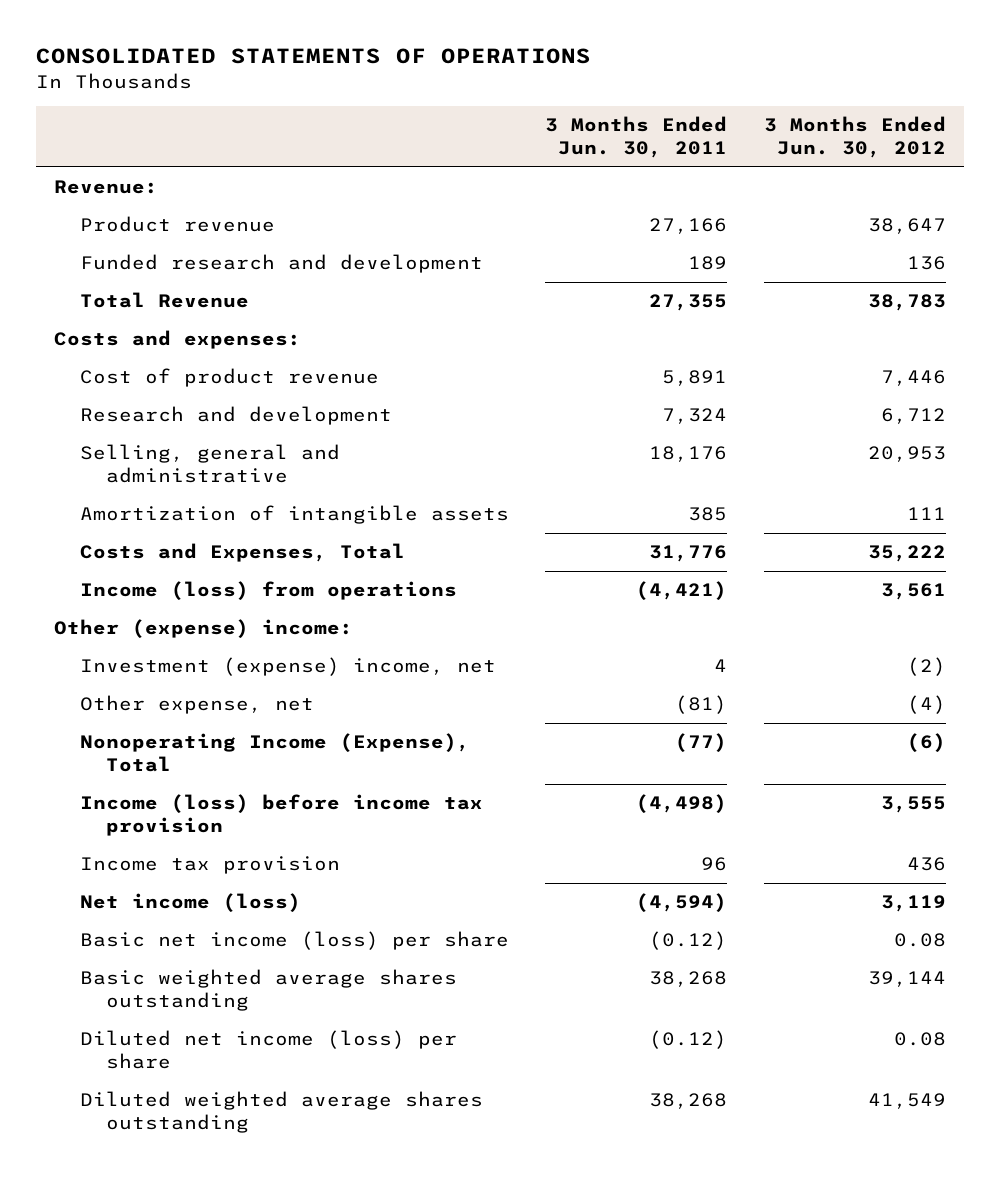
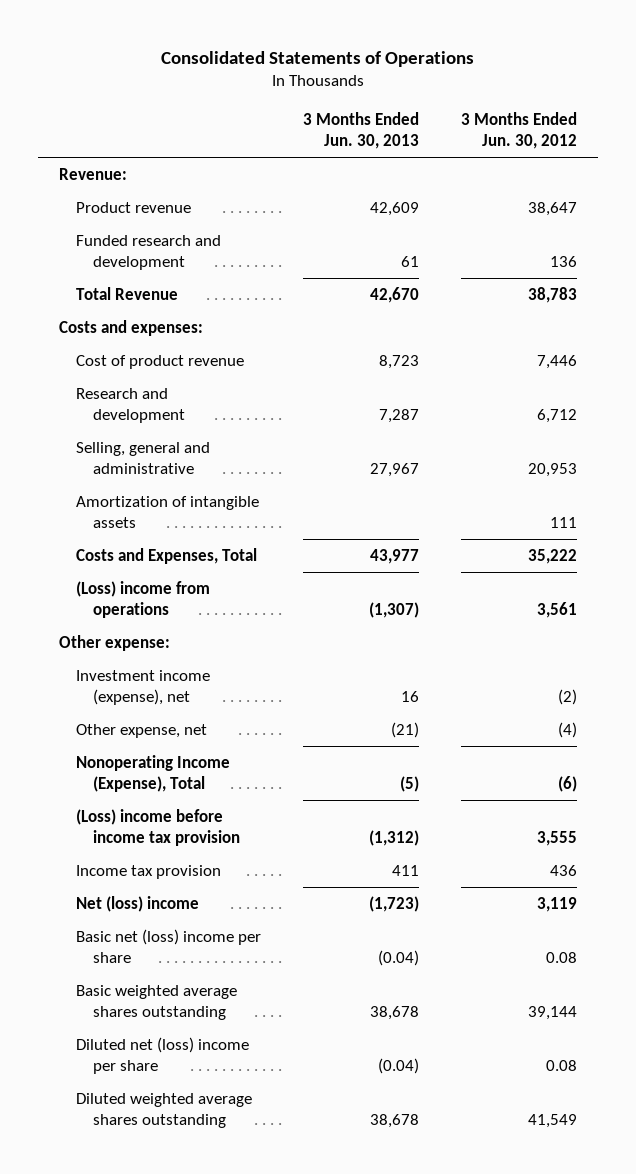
[35,48,591,65] CONSOLIDATED STATEMENTS OF OPERATIONS -> [160,50,474,67] Consolidated Statements of Operations
[545,115,728,159] 3 Months Ended Jun. 30, 2011 -> none
none -> [302,112,419,149] 3 Months Ended Jun. 30, 2013
[79,581,457,601] Income (loss) from operations -> [75,581,210,618] (Loss) income from operations
[53,619,353,639] Other (expense) income: -> [59,635,171,652] Other expense:
[79,657,496,677] Investment (expense) income, net -> [75,670,210,705] Investment income (expense), net
[79,794,483,837] Income (loss) before income tax provision -> [75,809,240,846] (Loss) income before income tax provision
[79,893,301,913] Net income (loss) -> [75,896,199,913] Net (loss) income
[79,931,509,951] Basic net income (loss) per share -> [75,929,261,963] Basic net (loss) income per share
[79,1030,457,1070] Diluted net income (loss) per share -> [75,1037,249,1074] Diluted net (loss) income per share

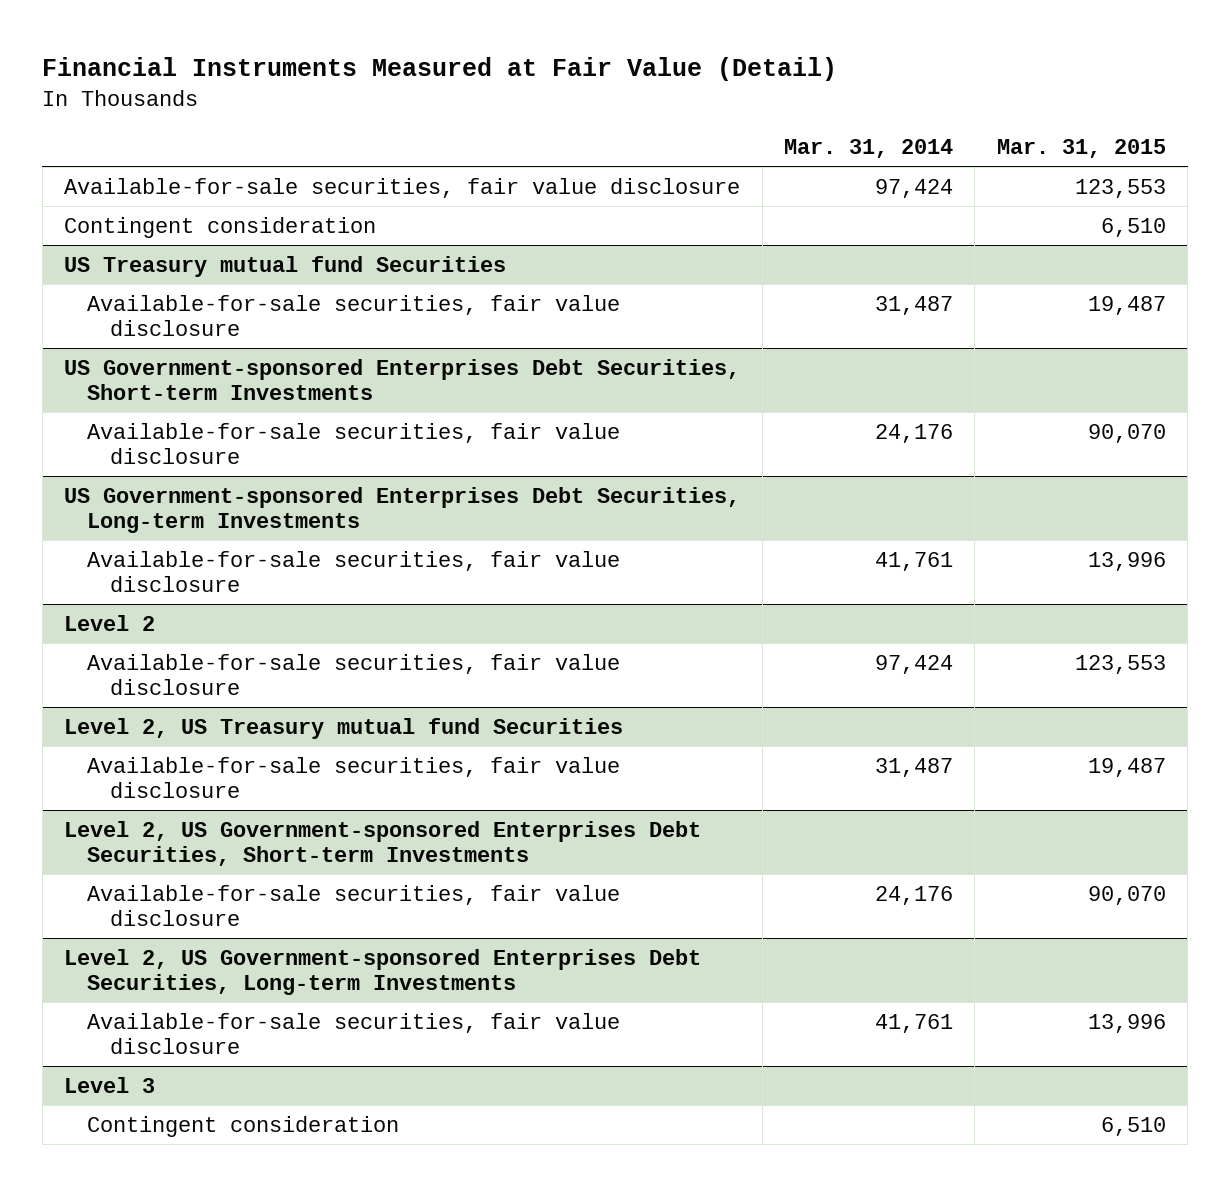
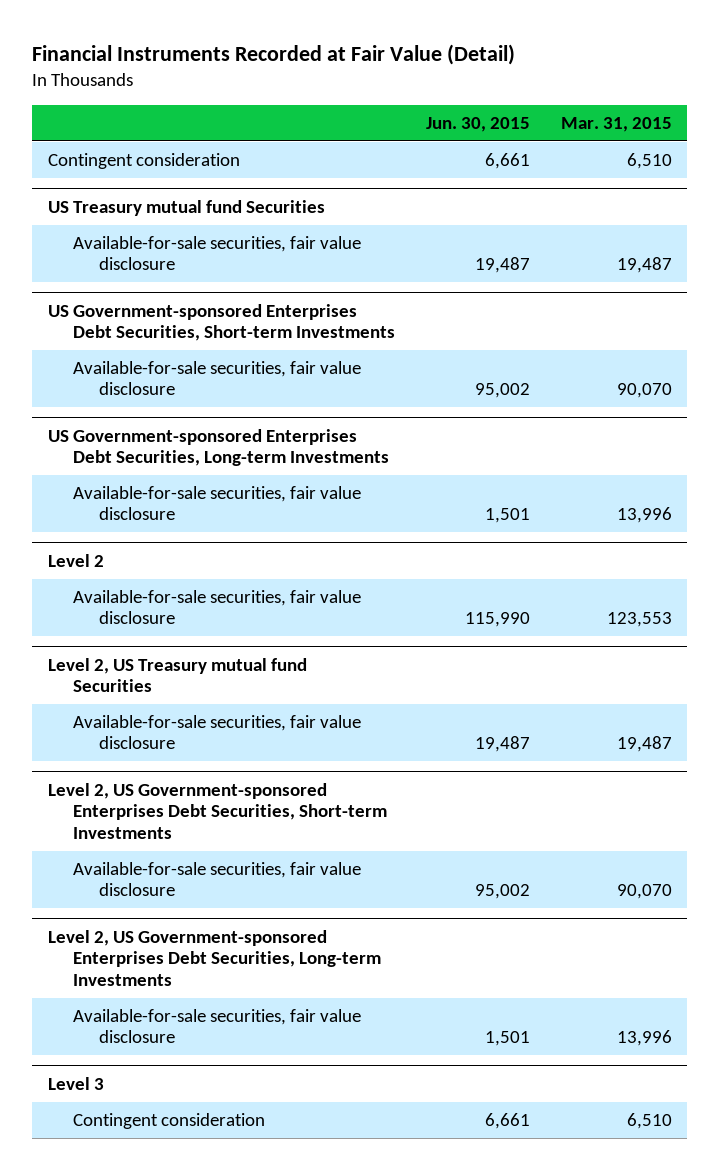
[42,57,838,82] Financial Instruments Measured at Fair Value (Detail) -> [32,44,516,66] Financial Instruments Recorded at Fair Value (Detail)
[783,139,953,159] Mar. 31, 2014 -> none
none -> [425,116,530,132] Jun. 30, 2015
[64,177,741,198] Available-for-sale securities, fair value disclosure -> none

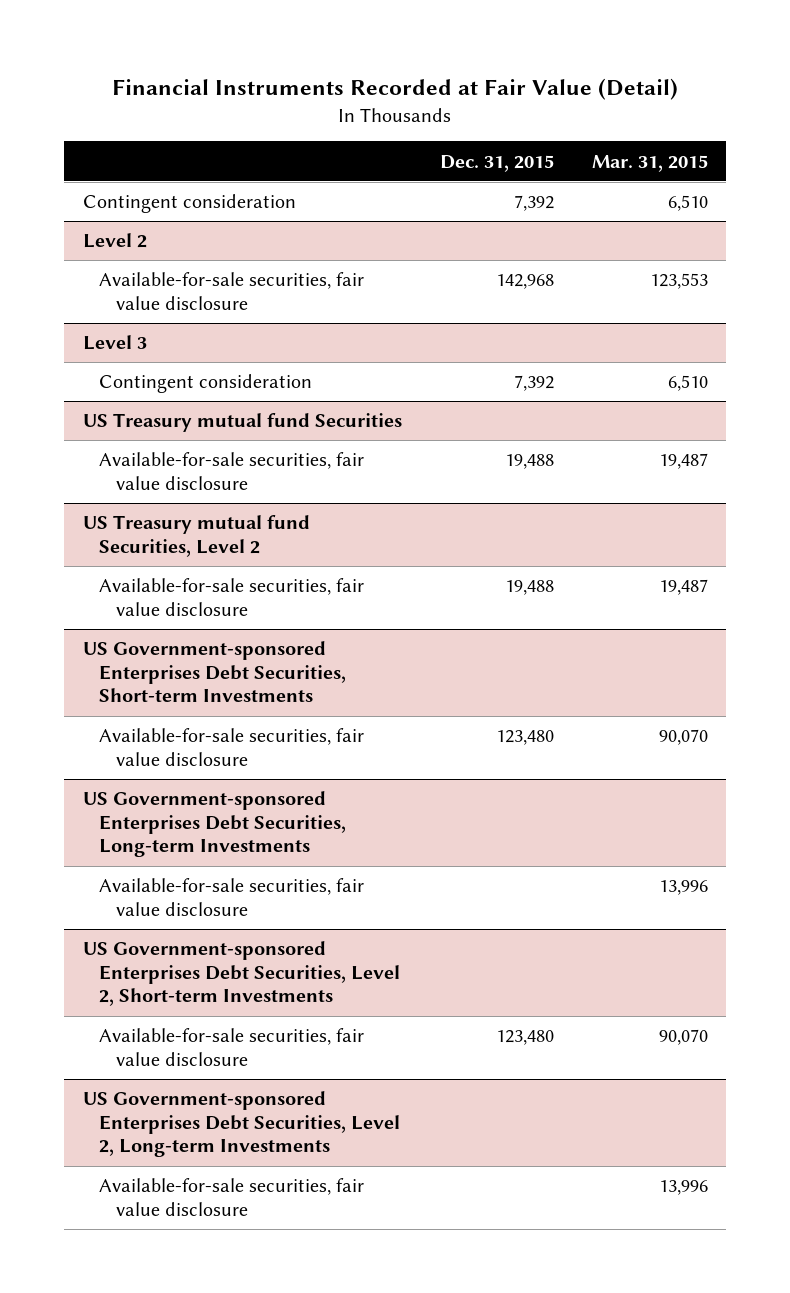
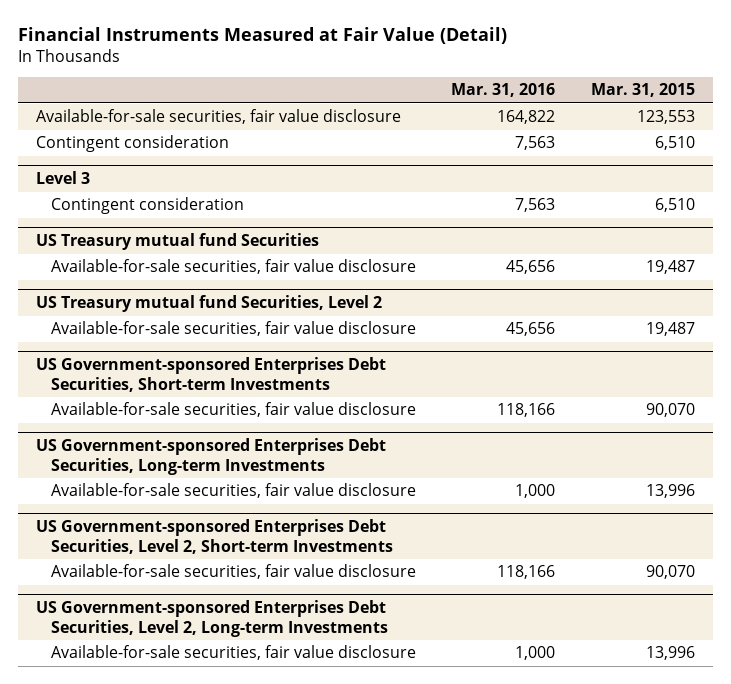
[112,77,679,100] Financial Instruments Recorded at Fair Value (Detail) -> [17,27,507,45] Financial Instruments Measured at Fair Value (Detail)
[439,154,554,172] Dec. 31, 2015 -> none
none -> [451,83,556,98] Mar. 31, 2016
[82,233,147,249] Level 2 -> none
[82,194,296,214] Contingent consideration -> [35,135,229,153] Contingent consideration

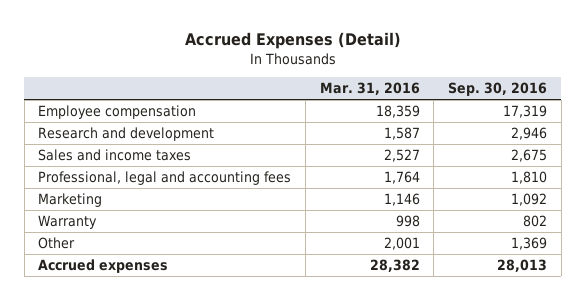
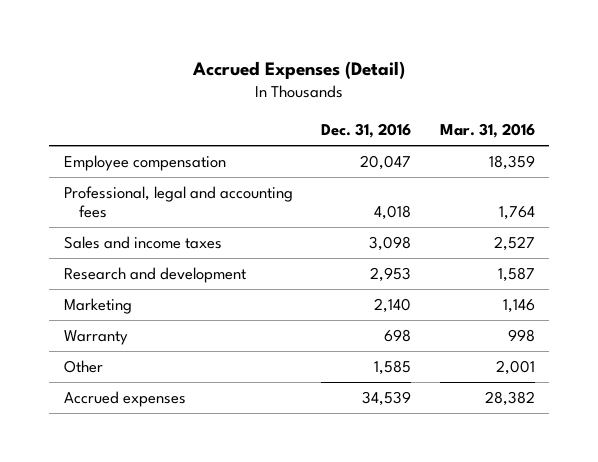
[448,82,548,97] Sep. 30, 2016 -> none
none -> [321,123,412,139] Dec. 31, 2016
[38,148,192,161] Sales and income taxes -> [63,236,222,250] Sales and income taxes
[38,126,215,141] Research and development -> [63,267,246,284] Research and development

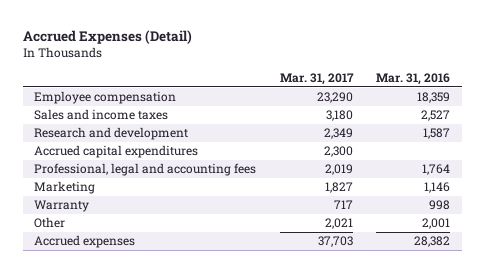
[321,123,412,139] Dec. 31, 2016 -> none
none -> [279,72,354,85] Mar. 31, 2017
none -> [34,145,199,159] Accrued capital expenditures
[63,186,293,219] Professional, legal and accounting fees -> [34,163,257,177] Professional, legal and accounting fees

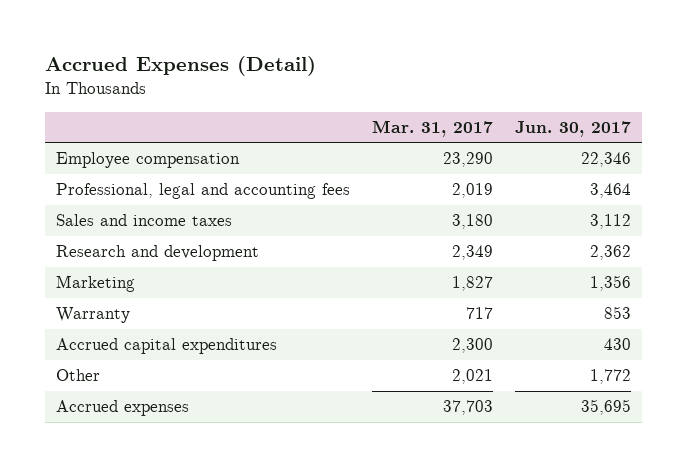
[375,72,450,85] Mar. 31, 2016 -> none
none -> [515,120,632,137] Jun. 30, 2017
[34,163,257,177] Professional, legal and accounting fees -> [55,183,350,200] Professional, legal and accounting fees
[34,145,199,159] Accrued capital expenditures -> [55,338,277,355] Accrued capital expenditures

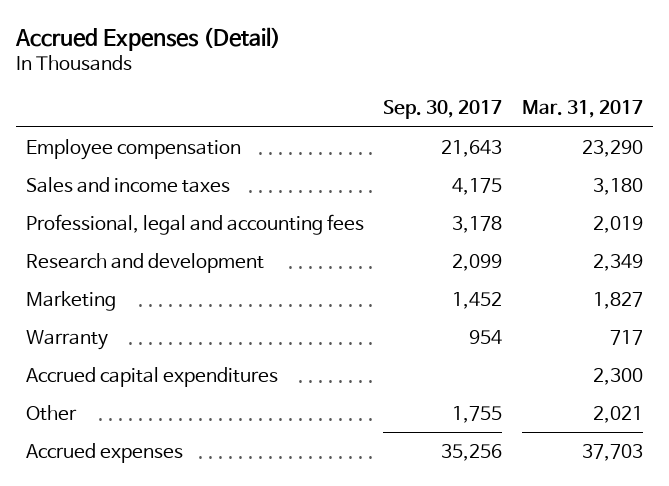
[515,120,632,137] Jun. 30, 2017 -> none
none -> [383,100,503,120] Sep. 30, 2017
[55,183,350,200] Professional, legal and accounting fees -> [26,213,365,235] Professional, legal and accounting fees

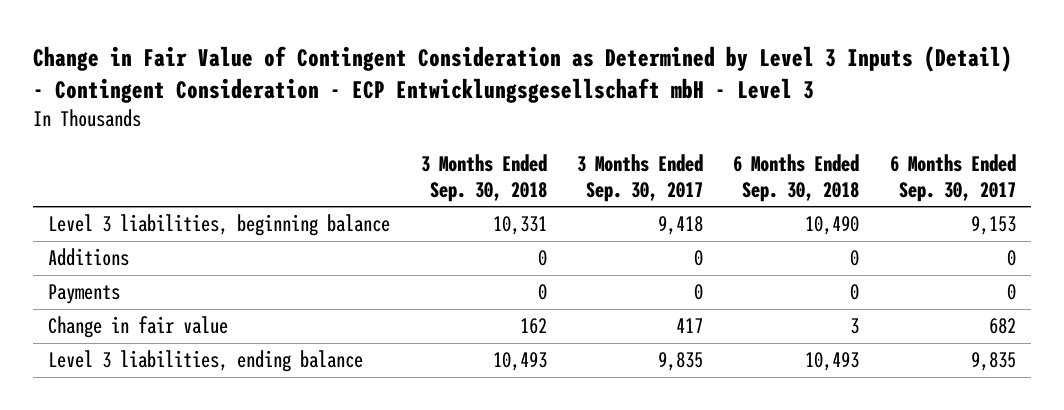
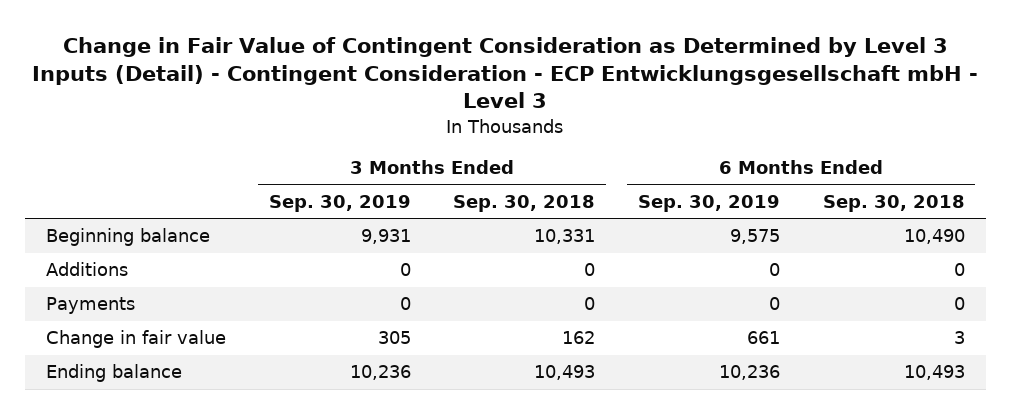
[577,153,704,202] 3 Months Ended Sep. 30, 2017 -> none
[889,153,1016,202] 6 Months Ended Sep. 30, 2017 -> none
none -> [268,194,411,212] Sep. 30, 2019
none -> [638,194,781,212] Sep. 30, 2019
[48,214,391,237] Level 3 liabilities, beginning balance -> [46,228,211,247] Beginning balance
[48,350,364,373] Level 3 liabilities, ending balance -> [46,364,183,383] Ending balance

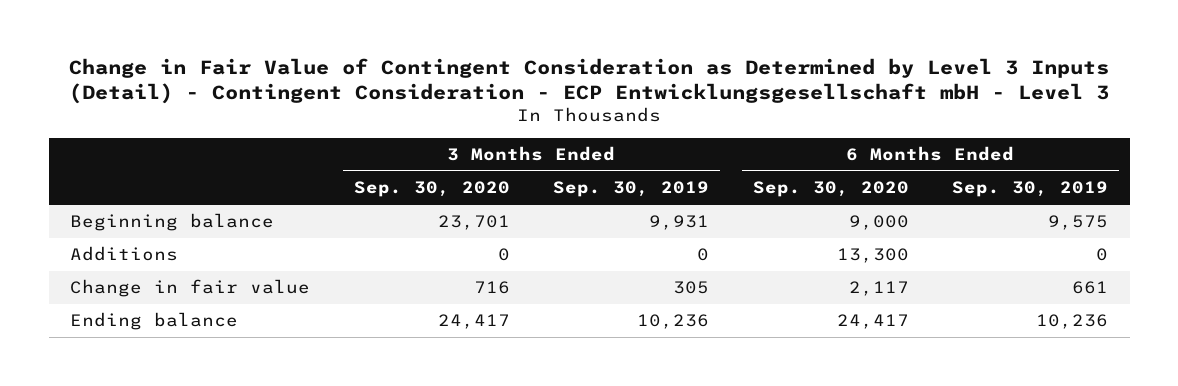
[453,194,596,212] Sep. 30, 2018 -> none
[822,194,965,212] Sep. 30, 2018 -> none
none -> [353,181,510,198] Sep. 30, 2020
none -> [752,181,909,198] Sep. 30, 2020
[46,297,136,315] Payments -> none

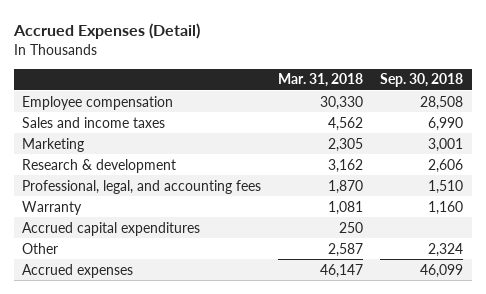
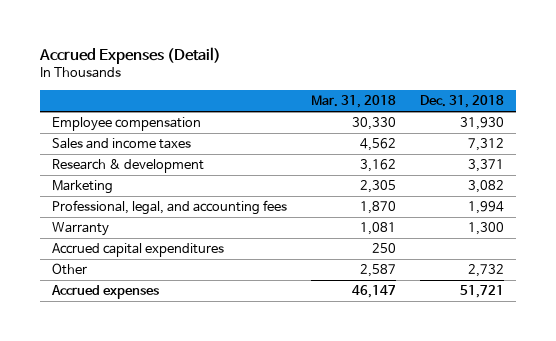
[380,73,464,88] Sep. 30, 2018 -> none
none -> [420,95,505,109] Dec. 31, 2018
[22,137,85,152] Marketing -> [52,180,114,195] Marketing

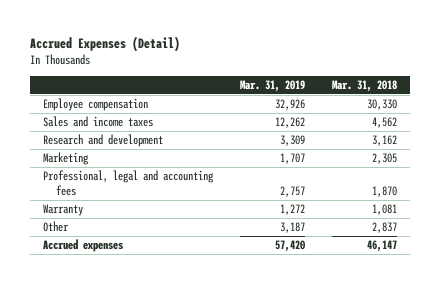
[420,95,505,109] Dec. 31, 2018 -> none
none -> [240,80,306,93] Mar. 31, 2019
[52,159,205,174] Research & development -> [43,134,164,148] Research and development
[52,200,288,216] Professional, legal, and accounting fees -> [43,170,215,196] Professional, legal and accounting fees
[52,243,225,258] Accrued capital expenditures -> none
[360,264,397,278] 2,587 -> [371,222,397,234] 2,837

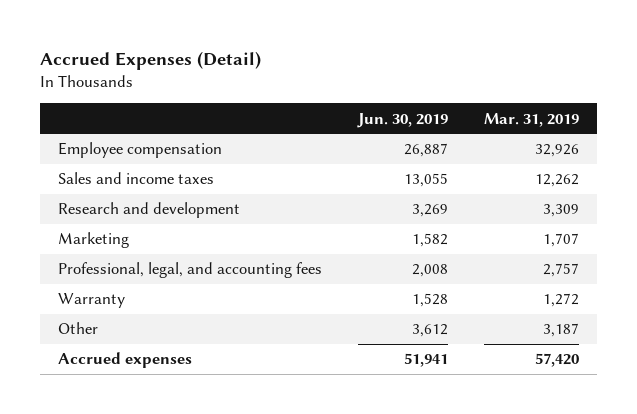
[331,80,397,93] Mar. 31, 2018 -> none
none -> [356,112,448,128] Jun. 30, 2019
[43,170,215,196] Professional, legal and accounting fees -> [57,262,322,279] Professional, legal, and accounting fees

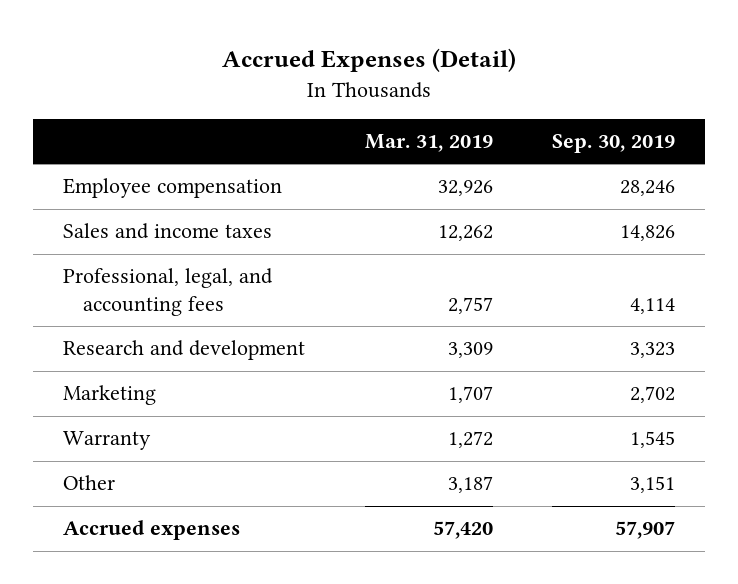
[356,112,448,128] Jun. 30, 2019 -> none
none -> [552,134,676,154] Sep. 30, 2019
[57,262,322,279] Professional, legal, and accounting fees -> [63,268,274,317] Professional, legal, and accounting fees

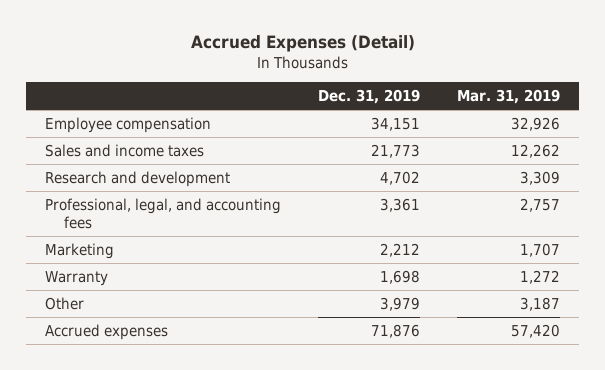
[552,134,676,154] Sep. 30, 2019 -> none
none -> [318,88,421,104] Dec. 31, 2019
[63,268,274,317] Professional, legal, and accounting fees -> [44,197,281,229] Professional, legal, and accounting fees

